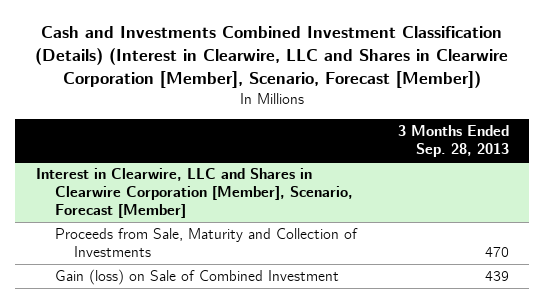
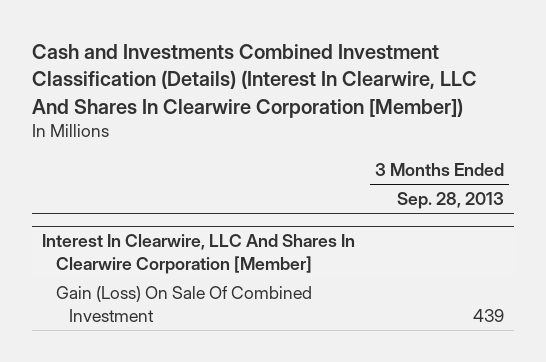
[35,26,509,89] Cash and Investments Combined Investment Classification (Details) (Interest in Clearwire, LLC and Shares in Clearwire Corporation [Member], Scenario, Forecast [Member]) -> [31,44,477,118] Cash and Investments Combined Investment Classification (Details) (Interest In Clearwire, LLC And Shares In Clearwire Corporation [Member])
[54,228,358,258] Proceeds from Sale, Maturity and Collection of Investments -> none
[35,168,353,219] Interest in Clearwire, LLC and Shares in Clearwire Corporation [Member], Scenario, Forecast [Member] -> [41,234,355,274] Interest In Clearwire, LLC And Shares In Clearwire Corporation [Member]
[54,269,339,286] Gain (loss) on Sale of Combined Investment -> [55,286,312,322] Gain (Loss) On Sale Of Combined Investment

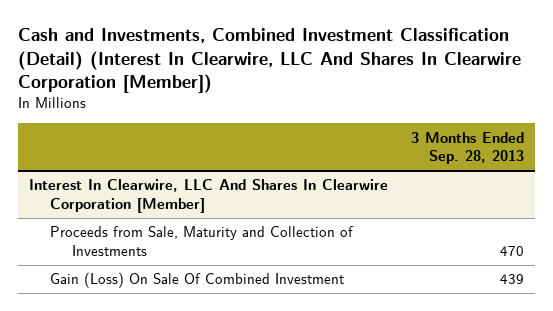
[31,44,477,118] Cash and Investments Combined Investment Classification (Details) (Interest In Clearwire, LLC And Shares In Clearwire Corporation [Member]) -> [17,28,521,93] Cash and Investments, Combined Investment Classification (Detail) (Interest In Clearwire, LLC And Shares In Clearwire Corporation [Member])
none -> [50,226,355,256] Proceeds from Sale, Maturity and Collection of Investments

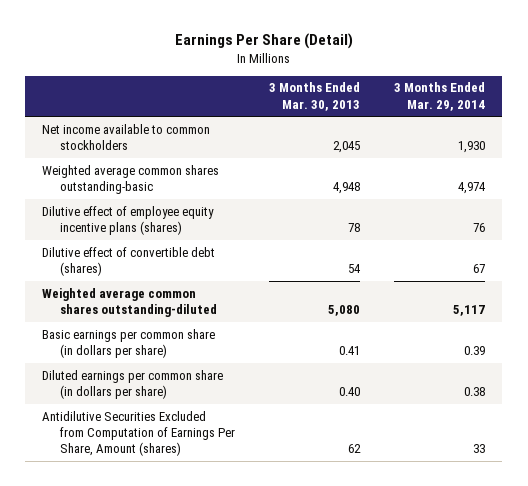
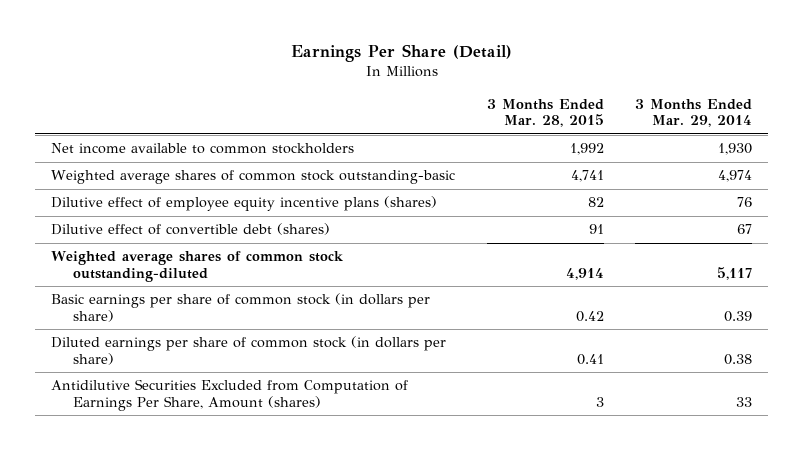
[269,82,361,111] 3 Months Ended Mar. 30, 2013 -> none
none -> [486,98,604,128] 3 Months Ended Mar. 28, 2015
[42,164,220,195] Weighted average common shares outstanding-basic -> [50,170,455,185] Weighted average shares of common stock outstanding-basic
[42,287,218,318] Weighted average common shares outstanding-diluted -> [50,251,344,282] Weighted average shares of common stock outstanding-diluted
[42,328,216,359] Basic earnings per common share (in dollars per share) -> [50,293,430,322] Basic earnings per share of common stock (in dollars per share)
[42,369,224,400] Diluted earnings per common share (in dollars per share) -> [50,336,446,365] Diluted earnings per share of common stock (in dollars per share)

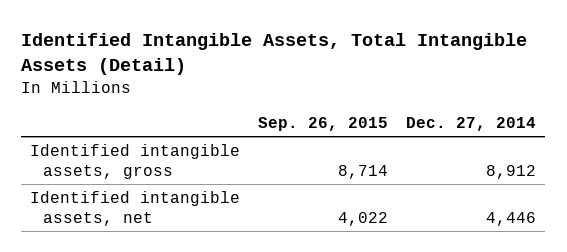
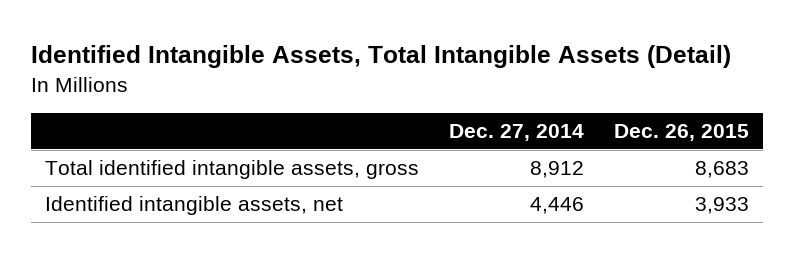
[258,117,389,132] Sep. 26, 2015 -> none
none -> [613,124,749,142] Dec. 26, 2015
[30,143,241,180] Identified intangible assets, gross -> [45,160,420,180] Total identified intangible assets, gross

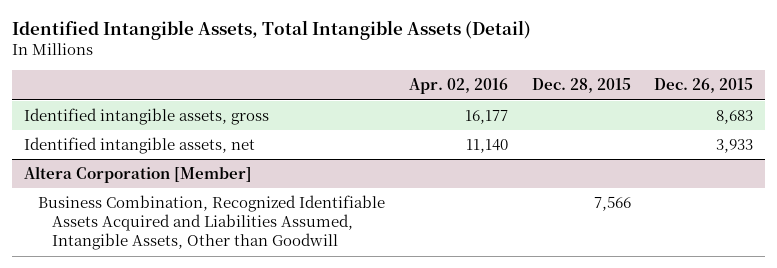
[449,124,585,142] Dec. 27, 2014 -> none
none -> [408,78,508,95] Apr. 02, 2016
none -> [531,78,631,94] Dec. 28, 2015
[45,160,420,180] Total identified intangible assets, gross -> [24,108,270,126] Identified intangible assets, gross
none -> [24,166,253,184] Altera Corporation [Member]
none -> [38,195,386,251] Business Combination, Recognized Identifiable Assets Acquired and Liabilities Assumed, Intangible Assets, Other than Goodwill

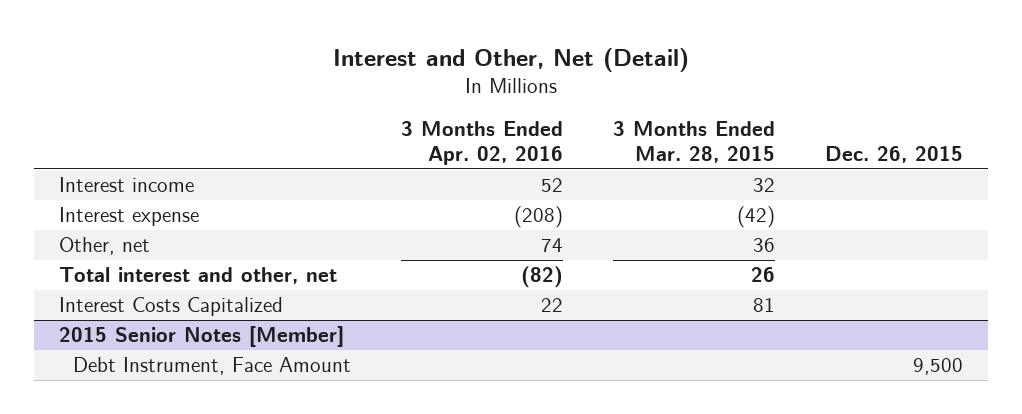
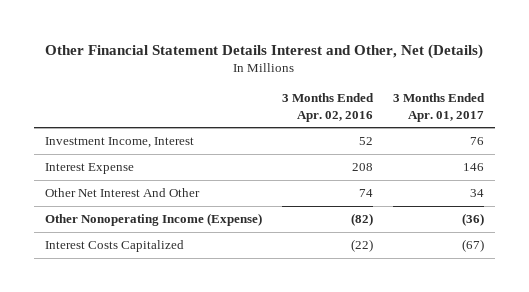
[333,47,690,72] Interest and Other, Net (Detail) -> [45,43,484,59] Other Financial Statement Details Interest and Other, Net (Details)
[613,121,776,163] 3 Months Ended Mar. 28, 2015 -> none
[825,145,964,163] Dec. 26, 2015 -> none
none -> [393,93,486,122] 3 Months Ended Apr. 01, 2017
[58,267,337,285] Total interest and other, net -> none
[58,326,344,348] 2015 Senior Notes [Member] -> none
[73,357,352,376] Debt Instrument, Face Amount -> none
[58,177,194,193] Interest income -> [44,137,194,149] Investment Income, Interest
[58,207,199,227] Interest expense -> [44,163,134,175] Interest Expense
[514,206,564,229] (208) -> [351,163,373,172] 208
[58,237,150,256] Other, net -> [44,188,200,198] Other Net Interest And Other
none -> [44,213,262,227] Other Nonoperating Income (Expense)
[541,298,564,313] 22 -> [350,239,373,253] (22)

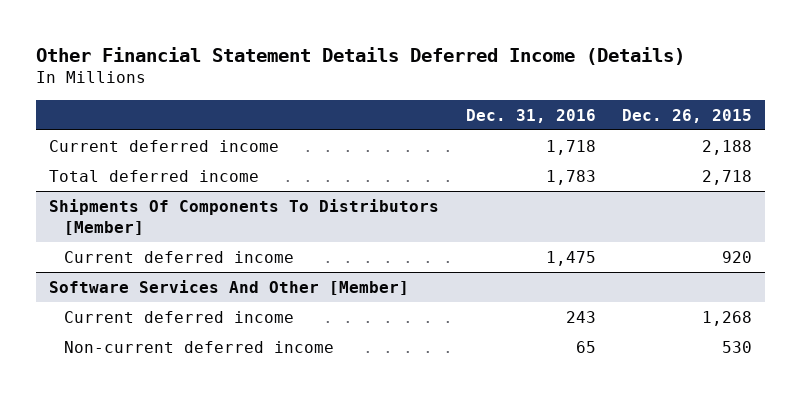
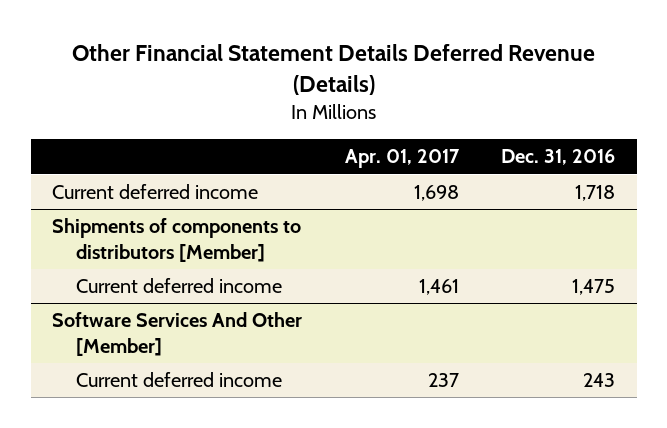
[36,46,686,65] Other Financial Statement Details Deferred Income (Details) -> [71,44,595,96] Other Financial Statement Details Deferred Revenue (Details)
[621,108,752,123] Dec. 26, 2015 -> none
none -> [344,149,460,169] Apr. 01, 2017
[49,170,260,183] Total deferred income -> none
[49,199,440,236] Shipments Of Components To Distributors [Member] -> [51,218,301,262] Shipments of components to distributors [Member]
[63,341,334,354] Non-current deferred income -> none

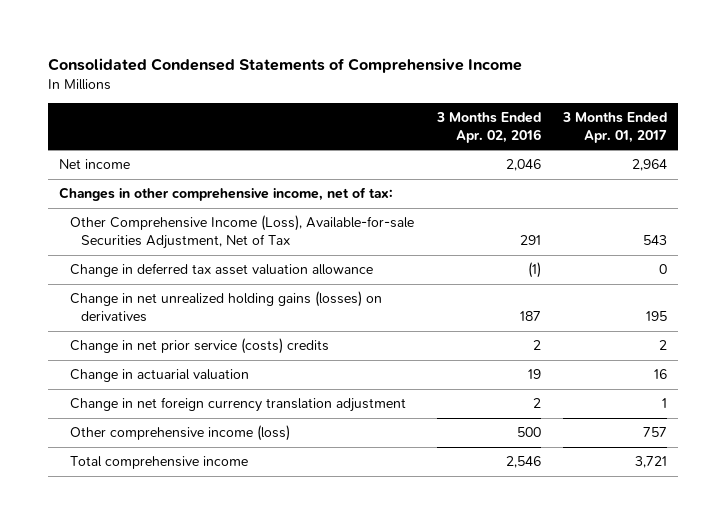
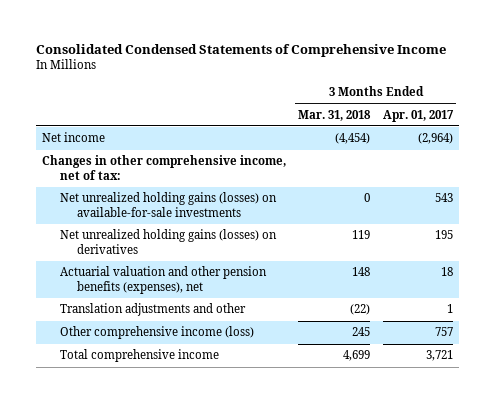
[435,111,541,143] 3 Months Ended Apr. 02, 2016 -> none
none -> [298,109,372,121] Mar. 31, 2018
[631,159,667,172] 2,964 -> [417,133,453,145] (2,964)
[70,263,374,278] Change in deferred tax asset valuation allowance -> none
[70,338,330,355] Change in net prior service (costs) credits -> none
[70,369,250,383] Change in actuarial valuation -> none
[70,215,415,250] Other Comprehensive Income (Loss), Available-for-sale Securities Adjustment, Net of Tax -> [59,192,277,217] Net unrealized holding gains (losses) on available-for-sale investments
[70,291,383,323] Change in net unrealized holding gains (losses) on derivatives -> [59,229,277,254] Net unrealized holding gains (losses) on derivatives
none -> [59,266,267,294] Actuarial valuation and other pension benefits (expenses), net
[70,397,407,413] Change in net foreign currency translation adjustment -> [59,303,246,317] Translation adjustments and other

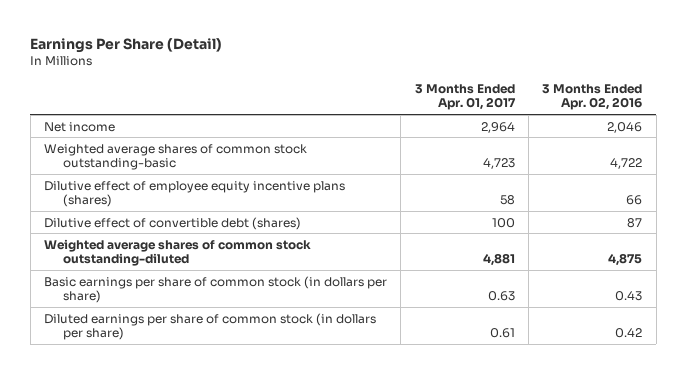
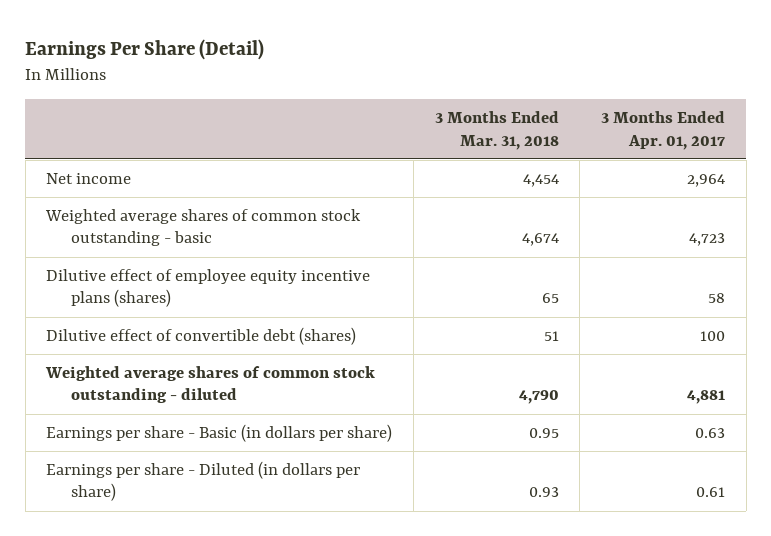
[542,83,643,111] 3 Months Ended Apr. 02, 2016 -> none
none -> [434,111,559,150] 3 Months Ended Mar. 31, 2018
[44,143,308,171] Weighted average shares of common stock outstanding-basic -> [45,209,362,247] Weighted average shares of common stock outstanding - basic
[44,238,312,267] Weighted average shares of common stock outstanding-diluted -> [45,366,376,404] Weighted average shares of common stock outstanding - diluted
[44,275,388,304] Basic earnings per share of common stock (in dollars per share) -> [46,424,393,443] Earnings per share - Basic (in dollars per share)
[44,312,377,341] Diluted earnings per share of common stock (in dollars per share) -> [46,461,361,502] Earnings per share - Diluted (in dollars per share)

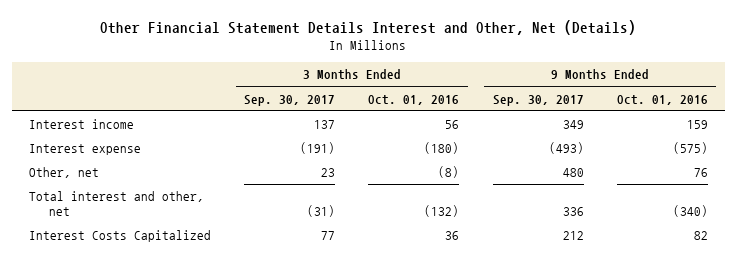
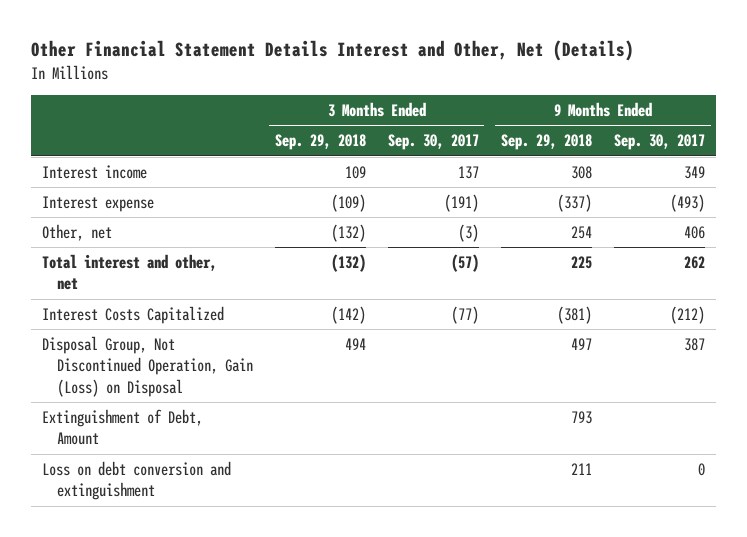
[368,94,460,105] Oct. 01, 2016 -> none
[616,94,708,105] Oct. 01, 2016 -> none
none -> [274,134,366,151] Sep. 29, 2018
none -> [500,134,592,151] Sep. 29, 2018
[321,168,336,178] 23 -> [457,223,479,242] (3)
[562,168,584,178] 480 -> [684,225,706,239] 406
[307,205,336,218] (31) -> [450,253,479,272] (57)
[562,207,584,217] 336 -> [684,255,706,269] 262
[321,231,336,241] 77 -> [450,305,479,324] (77)
[562,231,584,241] 212 -> [670,305,706,324] (212)
none -> [41,335,253,397] Disposal Group, Not Discontinued Operation, Gain (Loss) on Disposal
none -> [41,408,203,446] Extinguishment of Debt, Amount
none -> [41,460,231,501] Loss on debt conversion and extinguishment

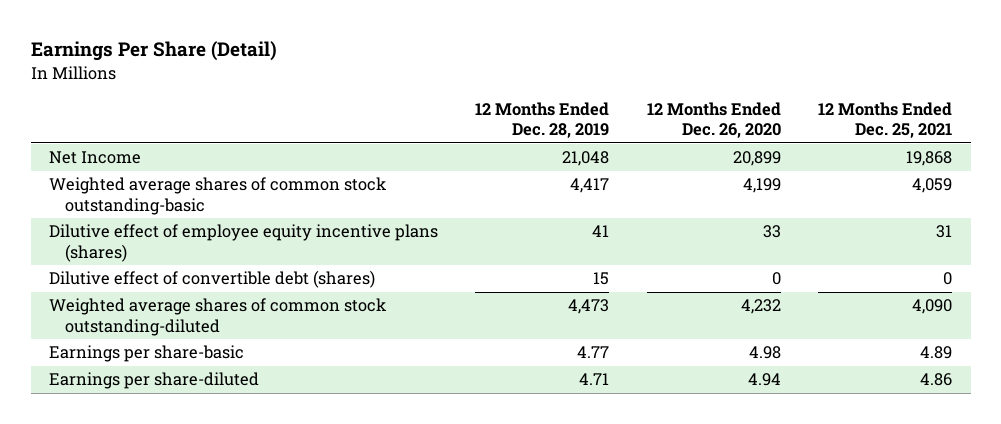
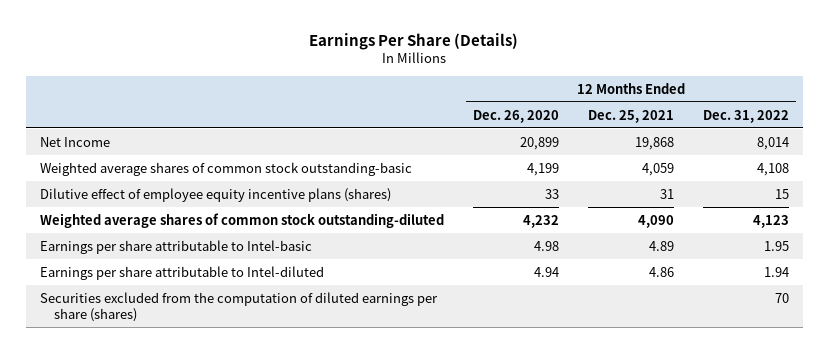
[30,41,277,62] Earnings Per Share (Detail) -> [309,32,519,50] Earnings Per Share (Details)
[475,101,610,139] 12 Months Ended Dec. 28, 2019 -> none
none -> [702,109,789,123] Dec. 31, 2022
[49,270,376,289] Dilutive effect of convertible debt (shares) -> none
[49,345,245,363] Earnings per share-basic -> [40,239,313,254] Earnings per share attributable to Intel-basic
[49,372,260,390] Earnings per share-diluted -> [40,265,325,280] Earnings per share attributable to Intel-diluted
none -> [40,291,439,322] Securities excluded from the computation of diluted earnings per share (shares)

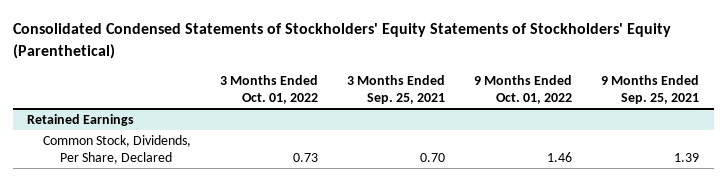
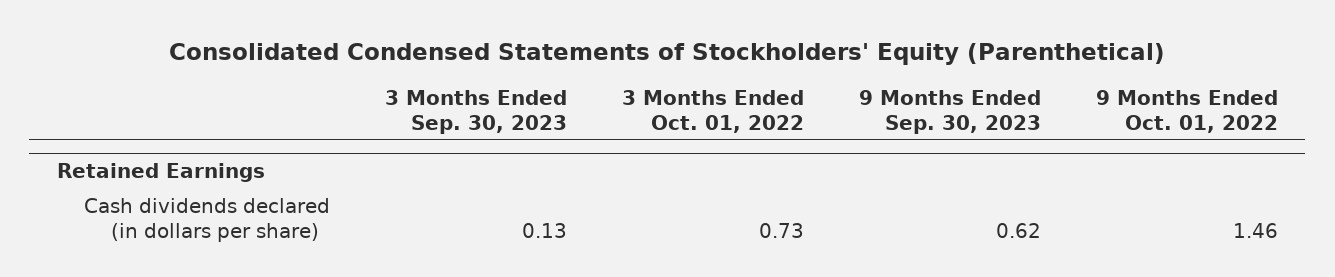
[12,23,671,59] Consolidated Condensed Statements of Stockholders' Equity Statements of Stockholders' Equity (Parenthetical) -> [169,43,1166,66] Consolidated Condensed Statements of Stockholders' Equity (Parenthetical)
[347,74,446,105] 3 Months Ended Sep. 25, 2021 -> none
[601,74,700,105] 9 Months Ended Sep. 25, 2021 -> none
none -> [384,89,567,134] 3 Months Ended Sep. 30, 2023
none -> [858,89,1041,134] 9 Months Ended Sep. 30, 2023
[43,134,192,165] Common Stock, Dividends, Per Share, Declared -> [84,197,331,242] Cash dividends declared (in dollars per share)

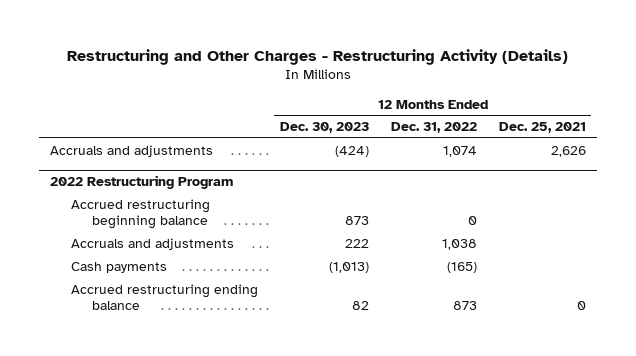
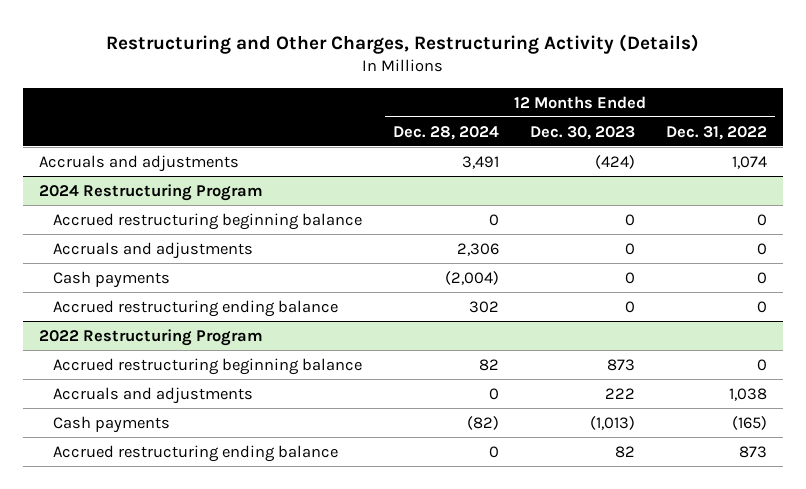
[67,48,569,65] Restructuring and Other Charges - Restructuring Activity (Details) -> [106,33,700,54] Restructuring and Other Charges, Restructuring Activity (Details)
[498,122,586,134] Dec. 25, 2021 -> none
none -> [393,125,500,140] Dec. 28, 2024
none -> [38,183,263,201] 2024 Restructuring Program
none -> [52,212,362,230] Accrued restructuring beginning balance
none -> [52,241,253,259] Accruals and adjustments
none -> [52,270,170,288] Cash payments
none -> [52,299,338,317] Accrued restructuring ending balance

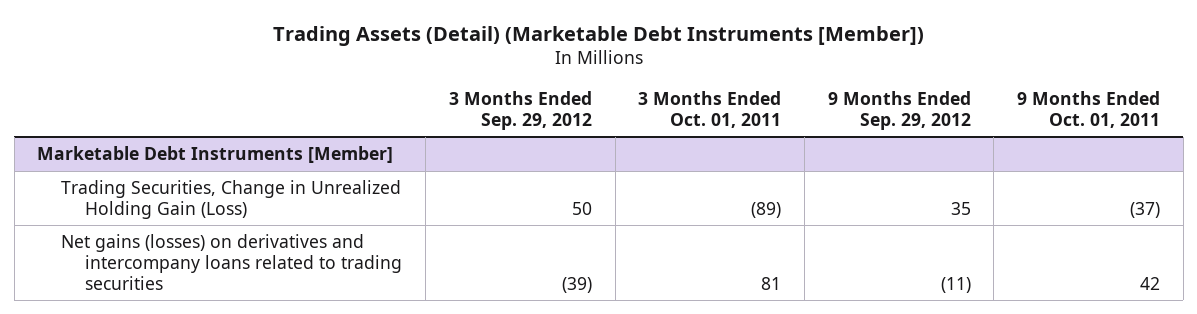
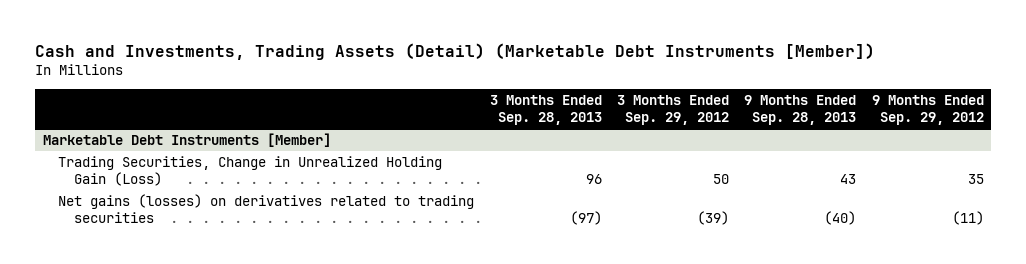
[272,25,924,46] Trading Assets (Detail) (Marketable Debt Instruments [Member]) -> [35,42,876,60] Cash and Investments, Trading Assets (Detail) (Marketable Debt Instruments [Member])
[638,90,782,128] 3 Months Ended Oct. 01, 2011 -> none
[1017,90,1161,128] 9 Months Ended Oct. 01, 2011 -> none
none -> [489,95,602,126] 3 Months Ended Sep. 28, 2013
none -> [744,95,857,126] 9 Months Ended Sep. 28, 2013
[61,234,403,290] Net gains (losses) on derivatives and intercompany loans related to trading securities -> [58,194,475,224] Net gains (losses) on derivatives related to trading securities

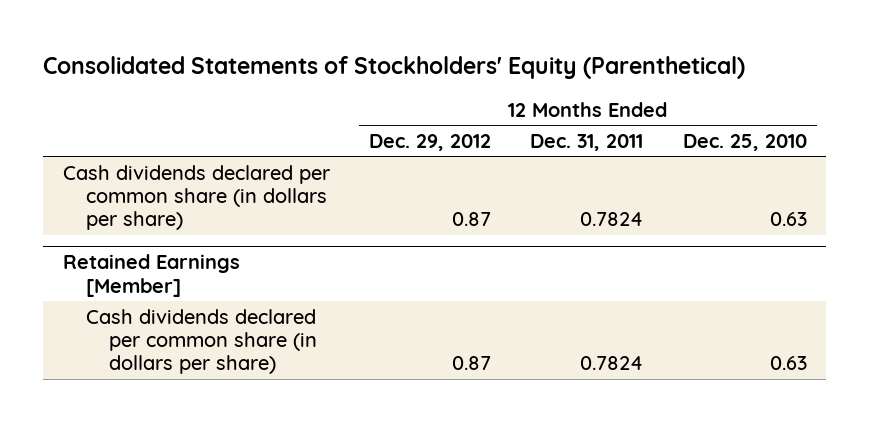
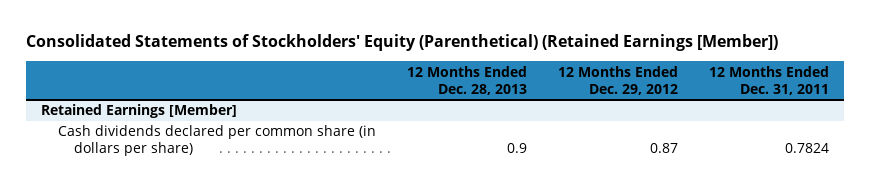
[43,56,746,80] Consolidated Statements of Stockholders' Equity (Parenthetical) -> [25,34,778,52] Consolidated Statements of Stockholders' Equity (Parenthetical) (Retained Earnings [Member])
[682,134,807,152] Dec. 25, 2010 -> none
none -> [406,65,527,95] 12 Months Ended Dec. 28, 2013
[62,164,330,231] Cash dividends declared per common share (in dollars per share) -> none

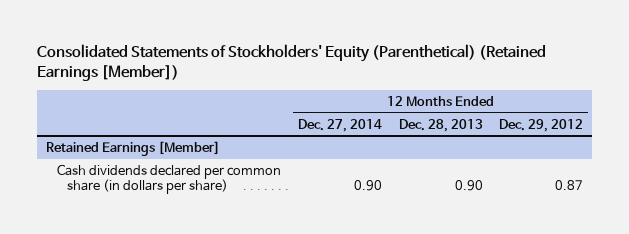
[708,65,829,95] 12 Months Ended Dec. 31, 2011 -> none
none -> [297,118,382,132] Dec. 27, 2014
[506,143,527,154] 0.9 -> [454,180,483,192] 0.90

